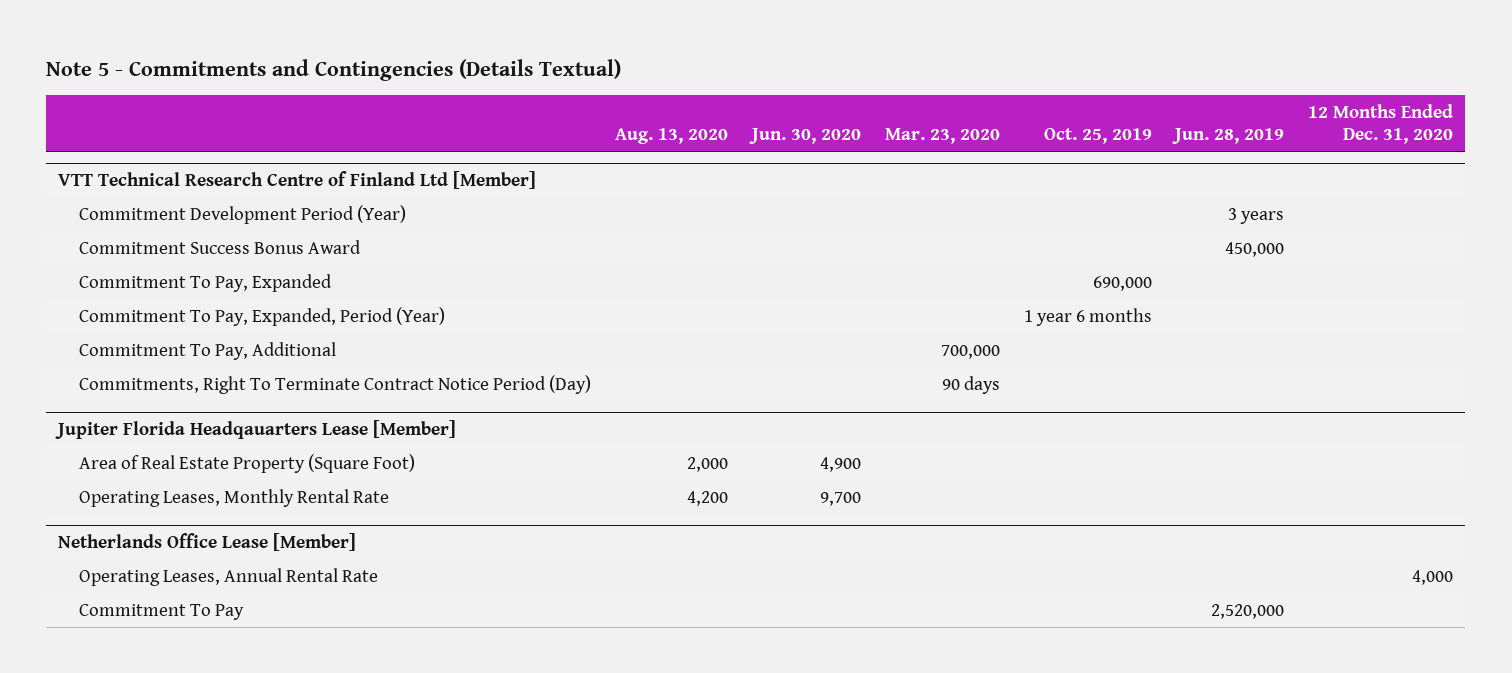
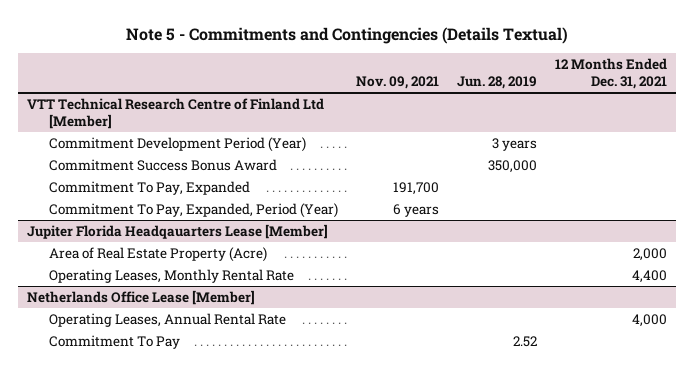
[615,128,729,145] Aug. 13, 2020 -> none
[748,128,861,145] Jun. 30, 2020 -> none
[884,128,1000,145] Mar. 23, 2020 -> none
[1043,128,1152,145] Oct. 25, 2019 -> none
[1308,103,1454,145] 12 Months Ended Dec. 31, 2020 -> none
none -> [355,75,439,89] Nov. 09, 2021
none -> [555,58,668,89] 12 Months Ended Dec. 31, 2021
[1225,241,1285,257] 450,000 -> [488,160,538,174] 350,000
[79,341,337,360] Commitment To Pay, Additional -> none
[79,374,592,394] Commitments, Right To Terminate Contract Notice Period (Day) -> none
[79,453,416,473] Area of Real Estate Property (Square Foot) -> [48,247,267,263] Area of Real Estate Property (Acre)
[1211,603,1285,619] 2,520,000 -> [513,336,538,348] 2.52

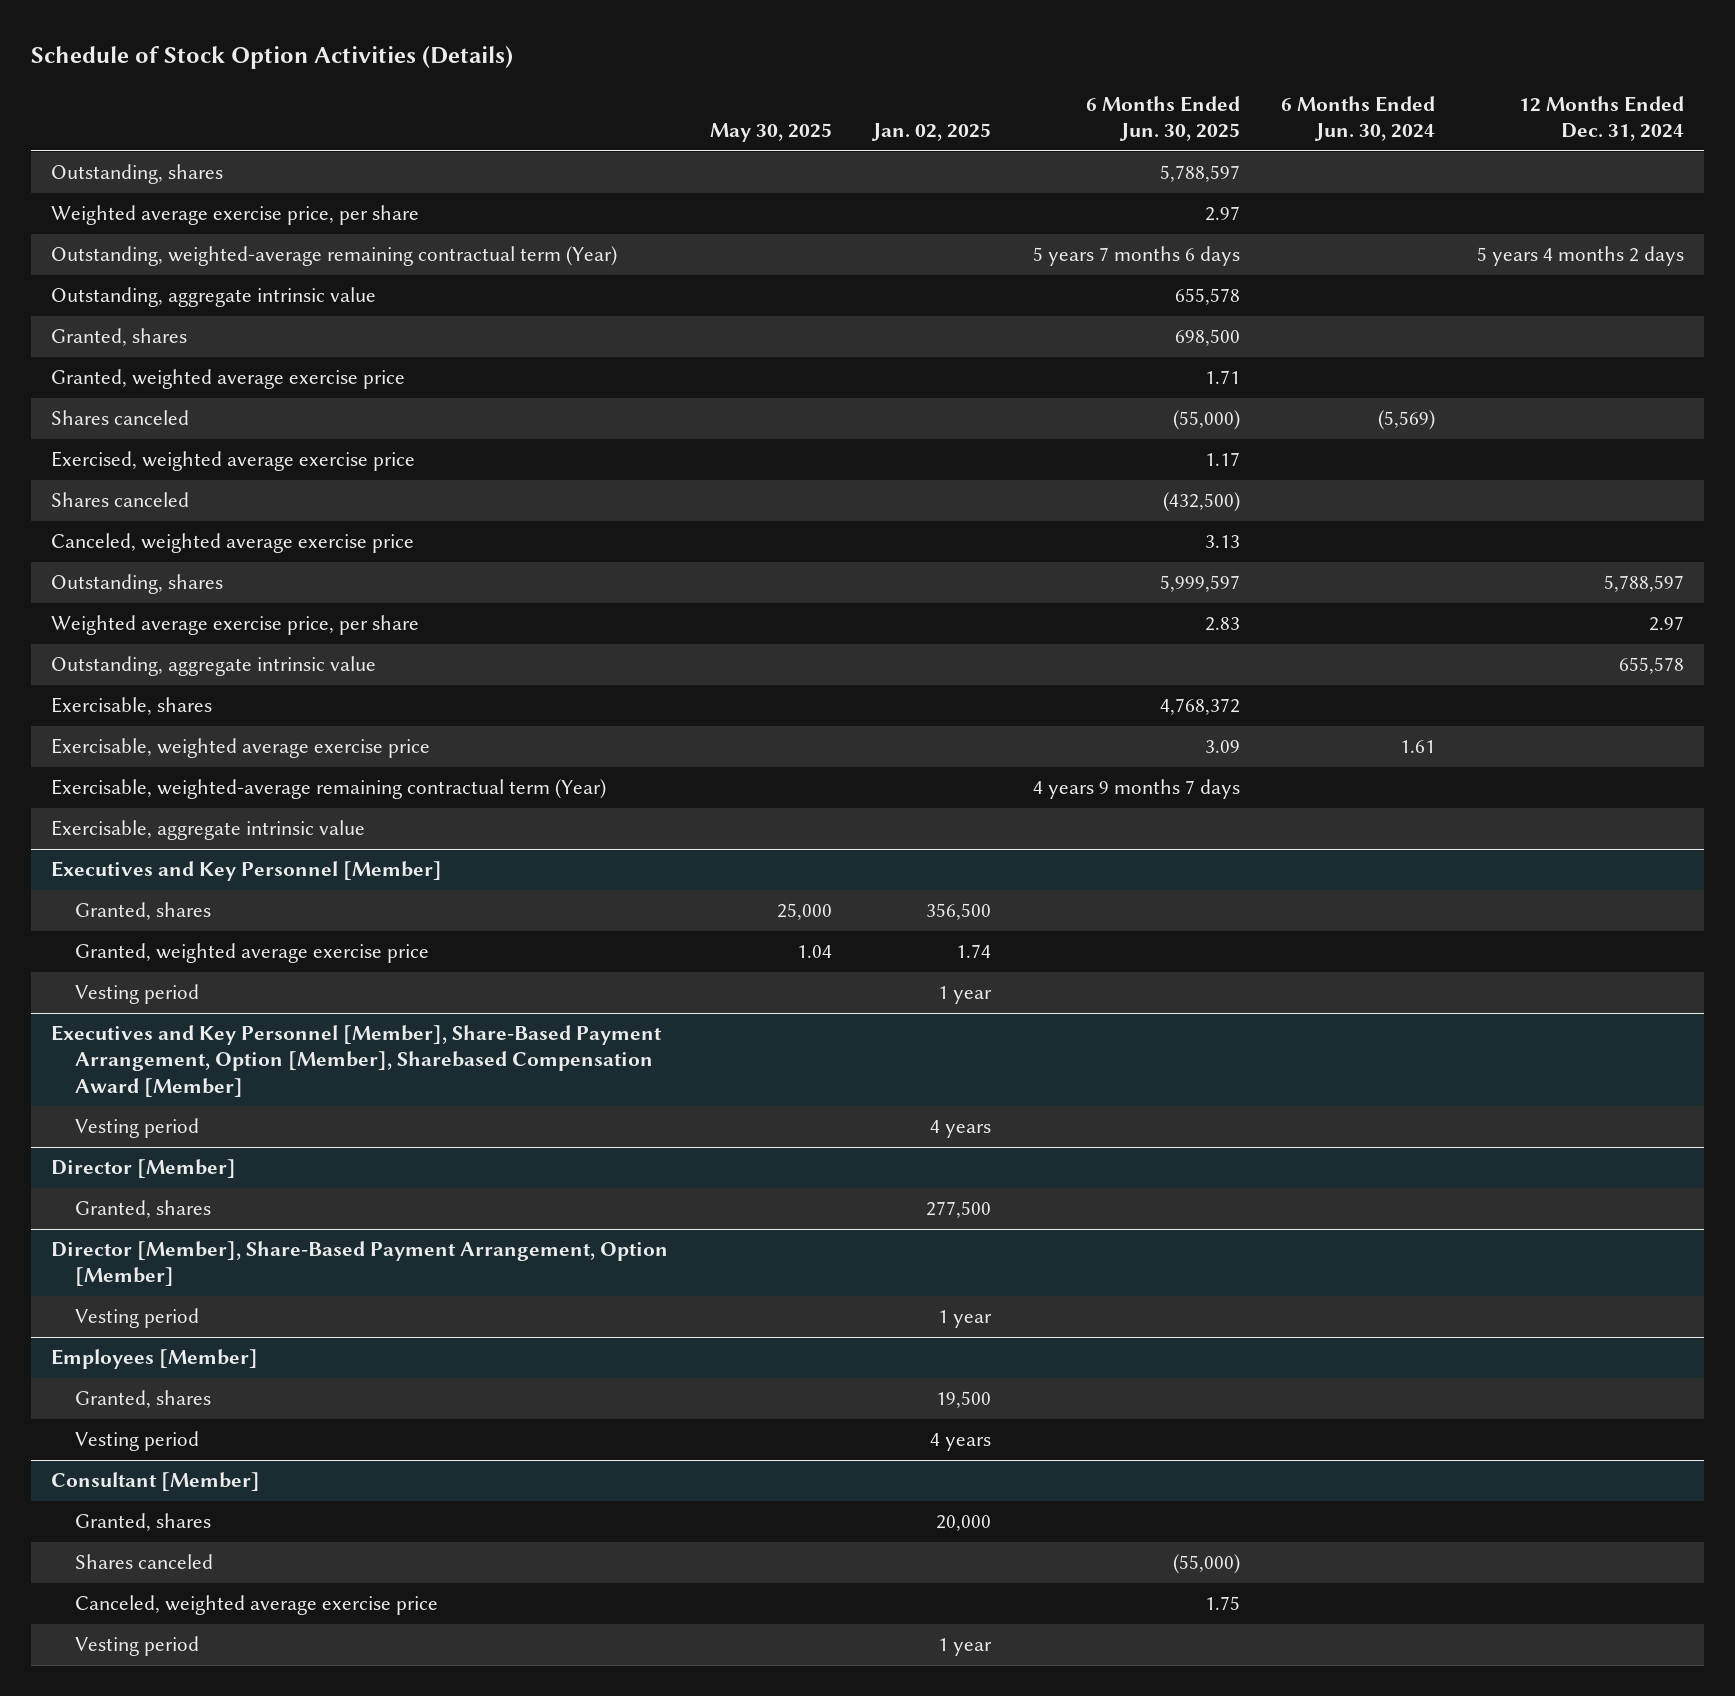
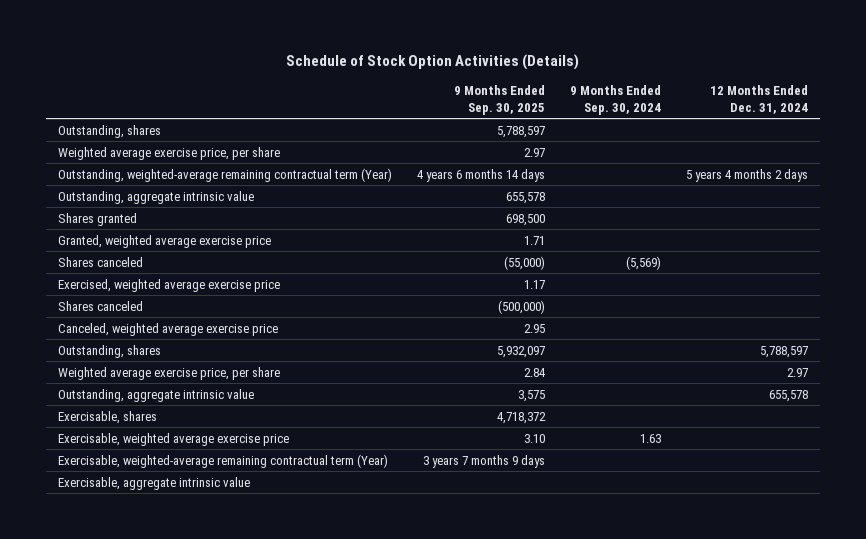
[709,123,832,143] May 30, 2025 -> none
[871,123,992,142] Jan. 02, 2025 -> none
[1085,95,1240,142] 6 Months Ended Jun. 30, 2025 -> none
[1281,95,1436,142] 6 Months Ended Jun. 30, 2024 -> none
none -> [453,85,545,115] 9 Months Ended Sep. 30, 2025
none -> [569,85,661,115] 9 Months Ended Sep. 30, 2024
[51,328,188,347] Granted, shares -> [58,212,138,226] Shares granted
[51,861,443,882] Executives and Key Personnel [Member] -> none
[75,902,212,921] Granted, shares -> none
[75,943,430,964] Granted, weighted average exercise price -> none
[75,984,200,1005] Vesting period -> none
[51,1025,663,1097] Executives and Key Personnel [Member], Share-Based Payment Arrangement, Option [Member], Sharebased Compensation Award [Member] -> none
[75,1118,200,1139] Vesting period -> none
[51,1159,237,1179] Director [Member] -> none
[75,1200,212,1219] Granted, shares -> none
[51,1241,669,1287] Director [Member], Share-Based Payment Arrangement, Option [Member] -> none
[75,1308,200,1329] Vesting period -> none
[51,1349,259,1370] Employees [Member] -> none
[75,1390,212,1409] Granted, shares -> none
[75,1431,200,1452] Vesting period -> none
[51,1472,261,1492] Consultant [Member] -> none
[75,1513,212,1532] Granted, shares -> none
[75,1554,214,1570] Shares canceled -> none
[75,1595,439,1616] Canceled, weighted average exercise price -> none
[75,1636,200,1657] Vesting period -> none

